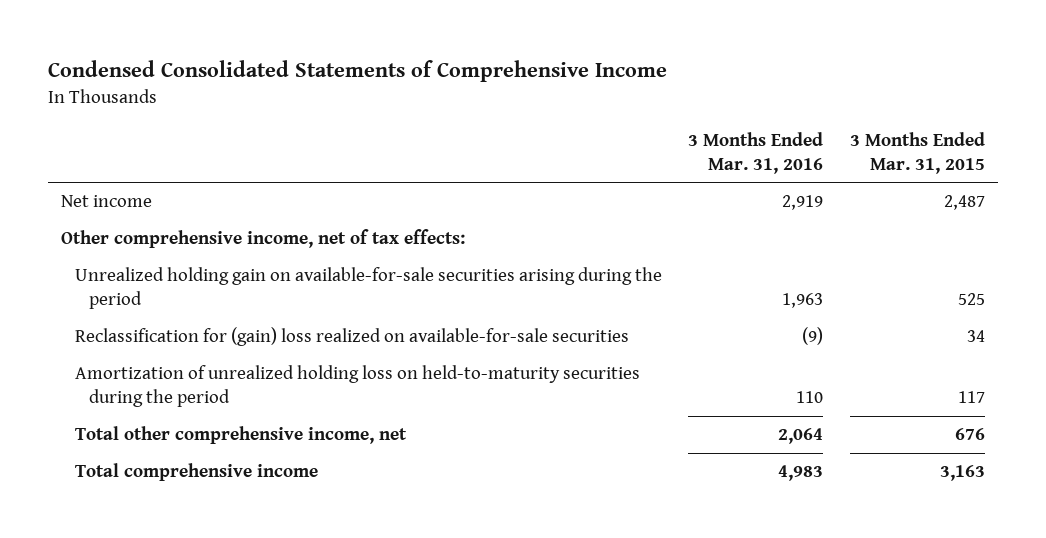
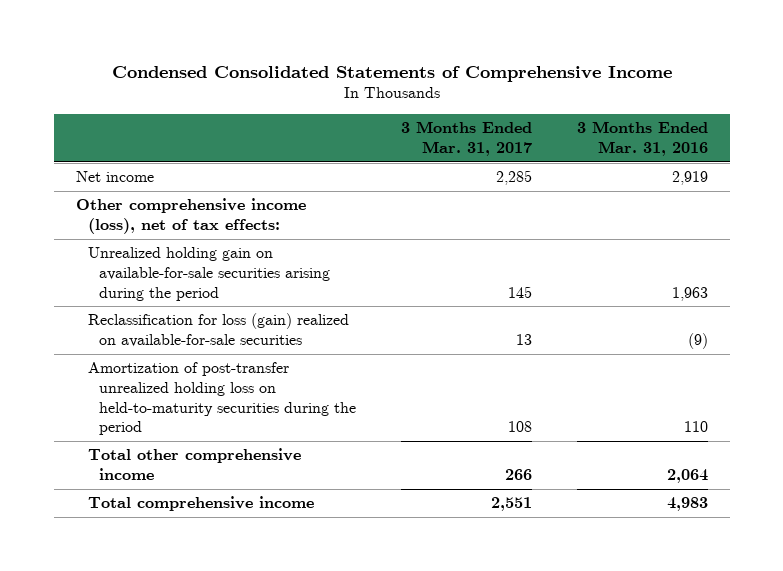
[849,132,985,174] 3 Months Ended Mar. 31, 2015 -> none
none -> [400,121,532,157] 3 Months Ended Mar. 31, 2017
[61,229,466,249] Other comprehensive income, net of tax effects: -> [75,198,306,235] Other comprehensive income (loss), net of tax effects:
[75,327,630,347] Reclassification for (gain) loss realized on available-for-sale securities -> [87,313,349,348] Reclassification for loss (gain) realized on available-for-sale securities
[75,365,641,408] Amortization of unrealized holding loss on held-to-maturity securities during the period -> [87,362,357,436] Amortization of post-transfer unrealized holding loss on held-to-maturity securities during the period
[75,426,408,445] Total other comprehensive income, net -> [87,448,301,481] Total other comprehensive income

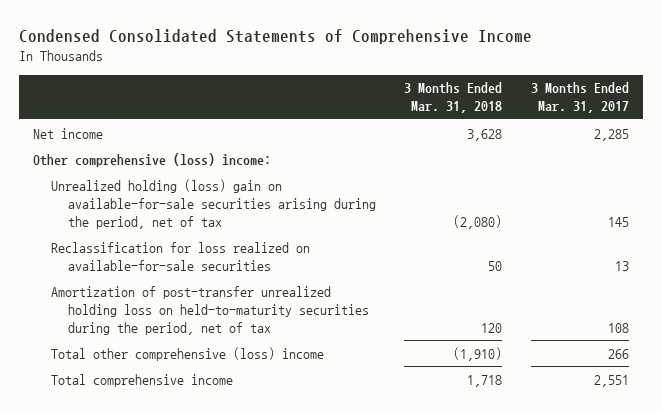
[576,121,708,157] 3 Months Ended Mar. 31, 2016 -> none
none -> [404,82,503,114] 3 Months Ended Mar. 31, 2018
[75,198,306,235] Other comprehensive income (loss), net of tax effects: -> [33,152,272,167] Other comprehensive (loss) income:
[87,247,331,301] Unrealized holding gain on available-for-sale securities arising during the period -> [50,178,377,229] Unrealized holding (loss) gain on available-for-sale securities arising during the period, net of tax
[87,313,349,348] Reclassification for loss (gain) realized on available-for-sale securities -> [50,241,310,271] Reclassification for loss realized on available-for-sale securities
[87,362,357,436] Amortization of post-transfer unrealized holding loss on held-to-maturity securities during the period -> [50,285,370,335] Amortization of post-transfer unrealized holding loss on held-to-maturity securities during the period, net of tax
[87,448,301,481] Total other comprehensive income -> [50,346,324,361] Total other comprehensive (loss) income

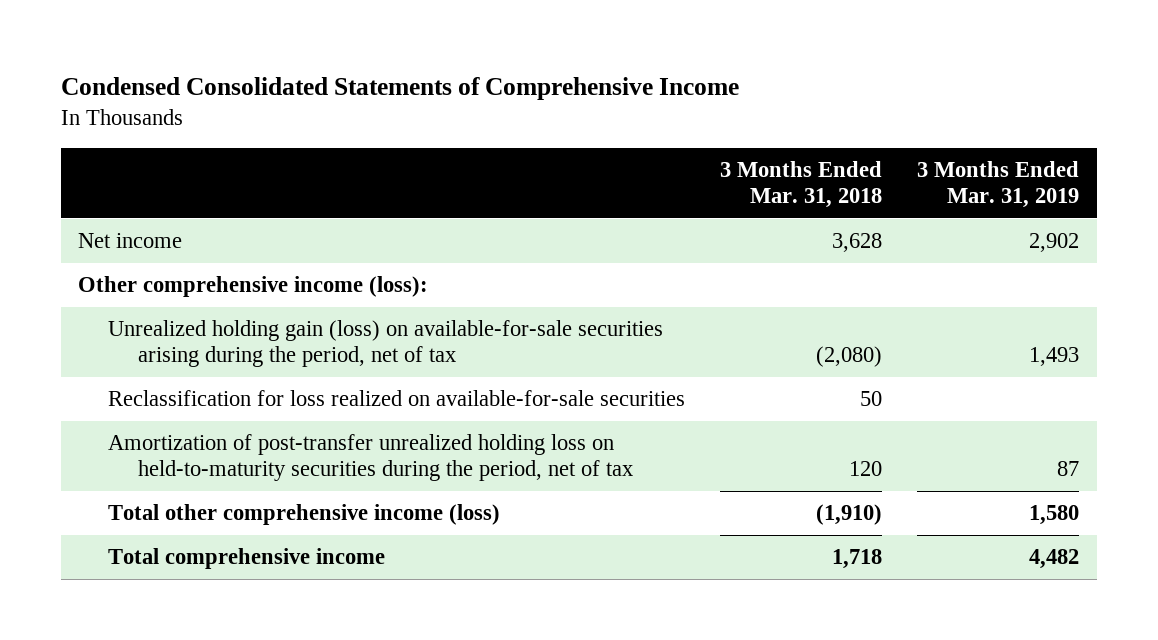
[530,82,629,114] 3 Months Ended Mar. 31, 2017 -> none
none -> [917,160,1080,208] 3 Months Ended Mar. 31, 2019
[33,152,272,167] Other comprehensive (loss) income: -> [78,276,429,298] Other comprehensive income (loss):
[50,178,377,229] Unrealized holding (loss) gain on available-for-sale securities arising during the period, net of tax -> [108,320,664,368] Unrealized holding gain (loss) on available-for-sale securities arising during the period, net of tax
[50,346,324,361] Total other comprehensive (loss) income -> [108,504,501,526] Total other comprehensive income (loss)

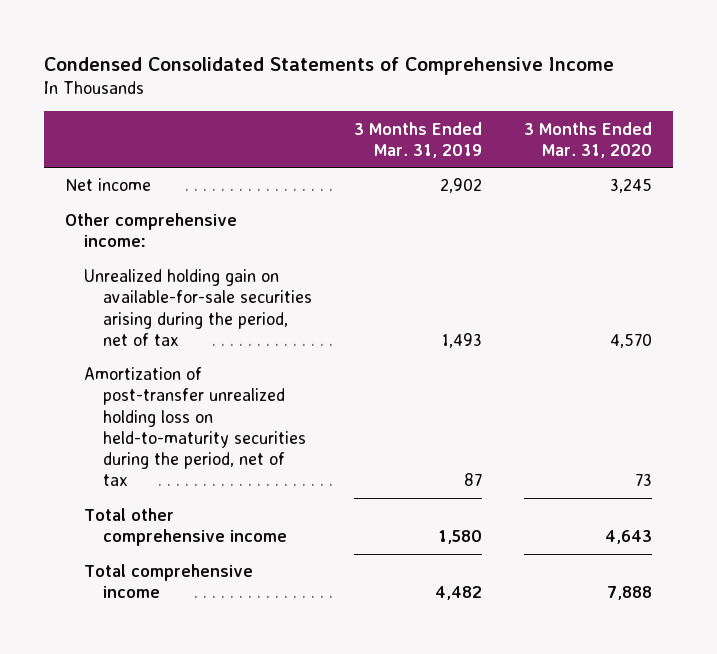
[720,160,883,208] 3 Months Ended Mar. 31, 2018 -> none
none -> [523,121,652,158] 3 Months Ended Mar. 31, 2020
[108,390,686,407] Reclassification for loss realized on available-for-sale securities -> none
[78,276,429,298] Other comprehensive income (loss): -> [64,213,237,248] Other comprehensive income:
[108,320,664,368] Unrealized holding gain (loss) on available-for-sale securities arising during the period, net of tax -> [83,269,312,346] Unrealized holding gain on available-for-sale securities arising during the period, net of tax
[108,504,501,526] Total other comprehensive income (loss) -> [83,508,287,547] Total other comprehensive income

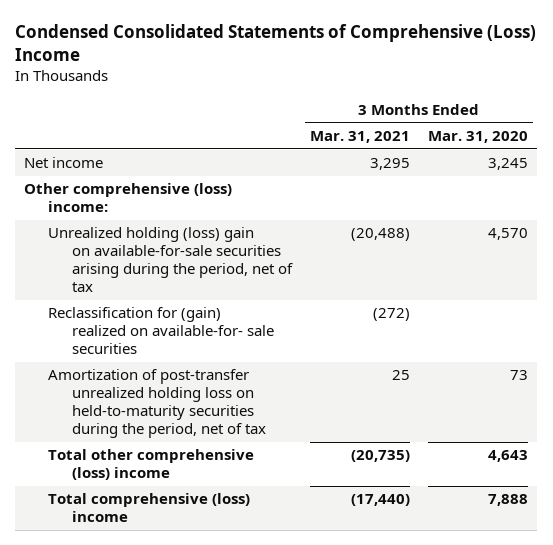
[43,56,614,75] Condensed Consolidated Statements of Comprehensive Income -> [15,24,537,62] Condensed Consolidated Statements of Comprehensive (Loss) Income
[353,121,482,158] 3 Months Ended Mar. 31, 2019 -> none
none -> [310,130,411,143] Mar. 31, 2021
[64,213,237,248] Other comprehensive income: -> [24,183,233,213] Other comprehensive (loss) income:
[83,269,312,346] Unrealized holding gain on available-for-sale securities arising during the period, net of tax -> [48,227,293,292] Unrealized holding (loss) gain on available-for-sale securities arising during the period, net of tax
none -> [48,307,274,355] Reclassification for (gain) realized on available-for- sale securities
[83,508,287,547] Total other comprehensive income -> [48,449,255,481] Total other comprehensive (loss) income
[83,564,253,599] Total comprehensive income -> [48,493,251,523] Total comprehensive (loss) income

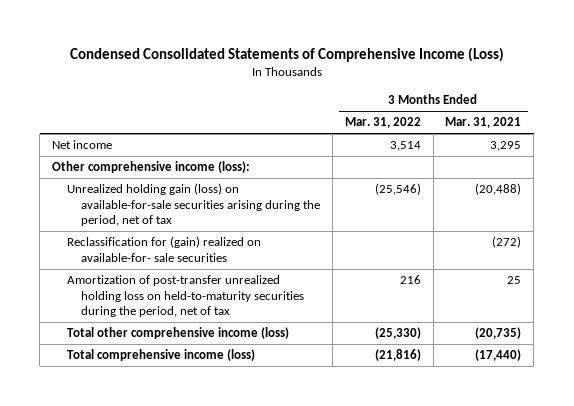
[15,24,537,62] Condensed Consolidated Statements of Comprehensive (Loss) Income -> [69,47,504,63] Condensed Consolidated Statements of Comprehensive Income (Loss)
[428,130,529,143] Mar. 31, 2020 -> none
none -> [344,117,421,129] Mar. 31, 2022
[24,183,233,213] Other comprehensive (loss) income: -> [52,161,251,174] Other comprehensive income (loss):
[48,227,293,292] Unrealized holding (loss) gain on available-for-sale securities arising during the period, net of tax -> [66,183,321,226] Unrealized holding gain (loss) on available-for-sale securities arising during the period, net of tax
[48,449,255,481] Total other comprehensive (loss) income -> [66,327,289,340] Total other comprehensive income (loss)
[48,493,251,523] Total comprehensive (loss) income -> [66,349,255,362] Total comprehensive income (loss)

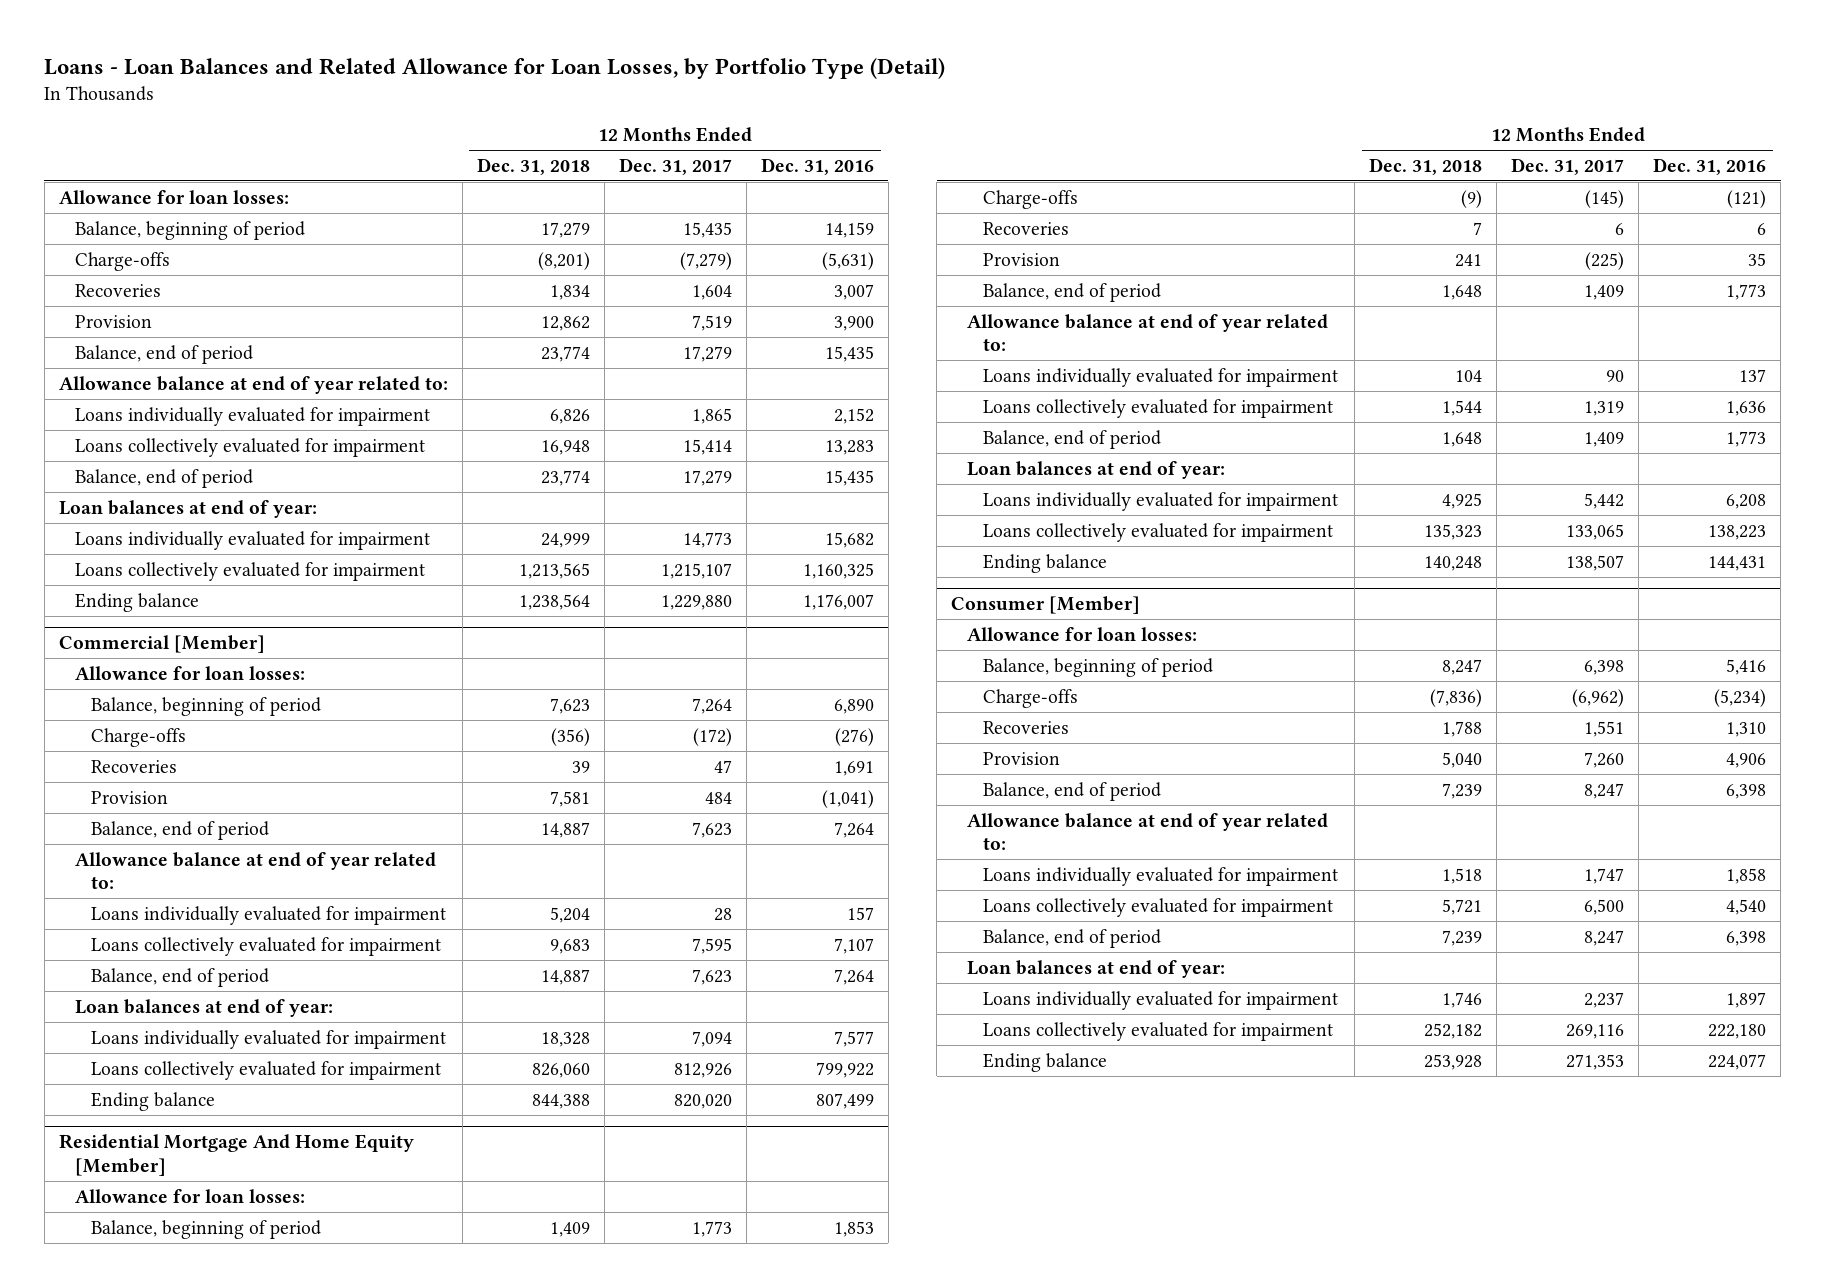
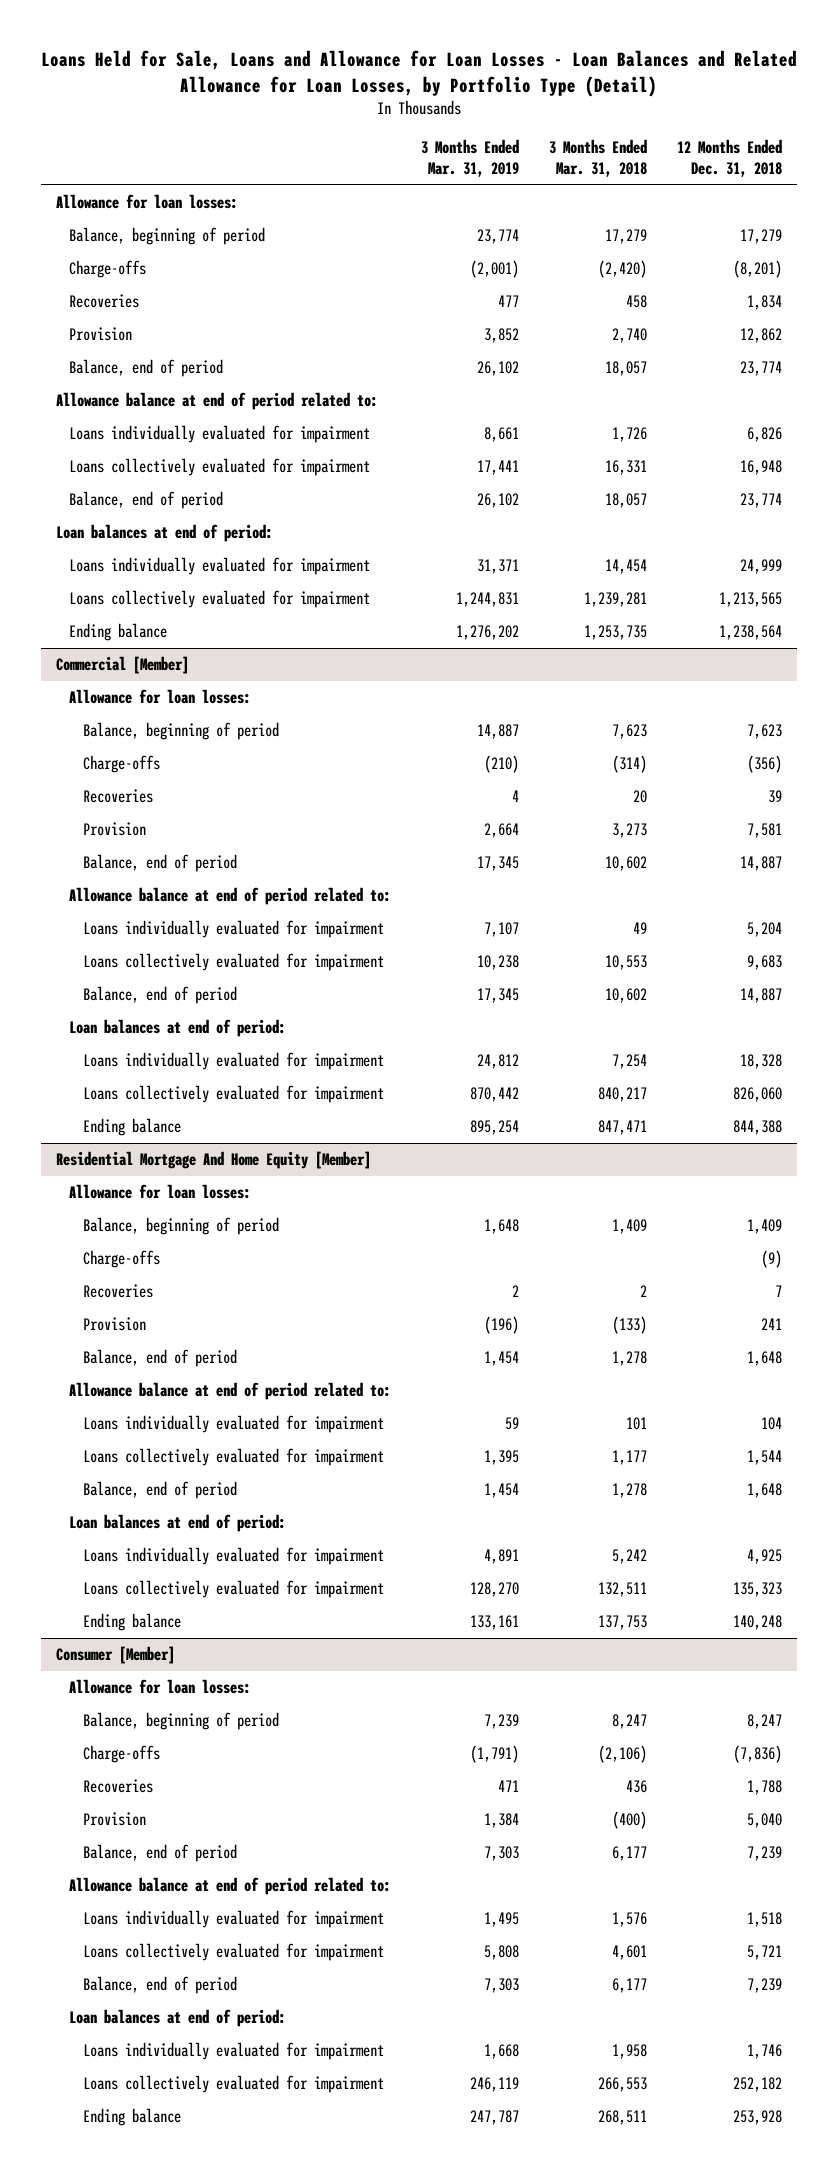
[44,58,946,80] Loans - Loan Balances and Related Allowance for Loan Losses, by Portfolio Type (Detail) -> [40,50,797,97] Loans Held for Sale, Loans and Allowance for Loan Losses - Loan Balances and Related Allowance for Loan Losses, by Portfolio Type (Detail)
[618,157,732,175] Dec. 31, 2017 -> none
[760,157,874,175] Dec. 31, 2016 -> none
none -> [421,139,520,178] 3 Months Ended Mar. 31, 2019
none -> [549,139,648,178] 3 Months Ended Mar. 31, 2018
[58,375,448,394] Allowance balance at end of year related to: -> [55,392,378,411] Allowance balance at end of period related to:
[58,499,317,518] Loan balances at end of year: -> [55,524,273,543] Loan balances at end of period:
[74,851,436,889] Allowance balance at end of year related to: -> [69,887,392,906] Allowance balance at end of period related to:
[74,998,333,1017] Loan balances at end of year: -> [69,1019,287,1038] Loan balances at end of period:
[967,313,1329,351] Allowance balance at end of year related to: -> [69,1382,392,1401] Allowance balance at end of period related to:
[967,460,1226,479] Loan balances at end of year: -> [69,1514,287,1533] Loan balances at end of period:
[967,812,1329,850] Allowance balance at end of year related to: -> [69,1877,392,1896] Allowance balance at end of period related to:
[967,959,1226,978] Loan balances at end of year: -> [69,2009,287,2028] Loan balances at end of period:

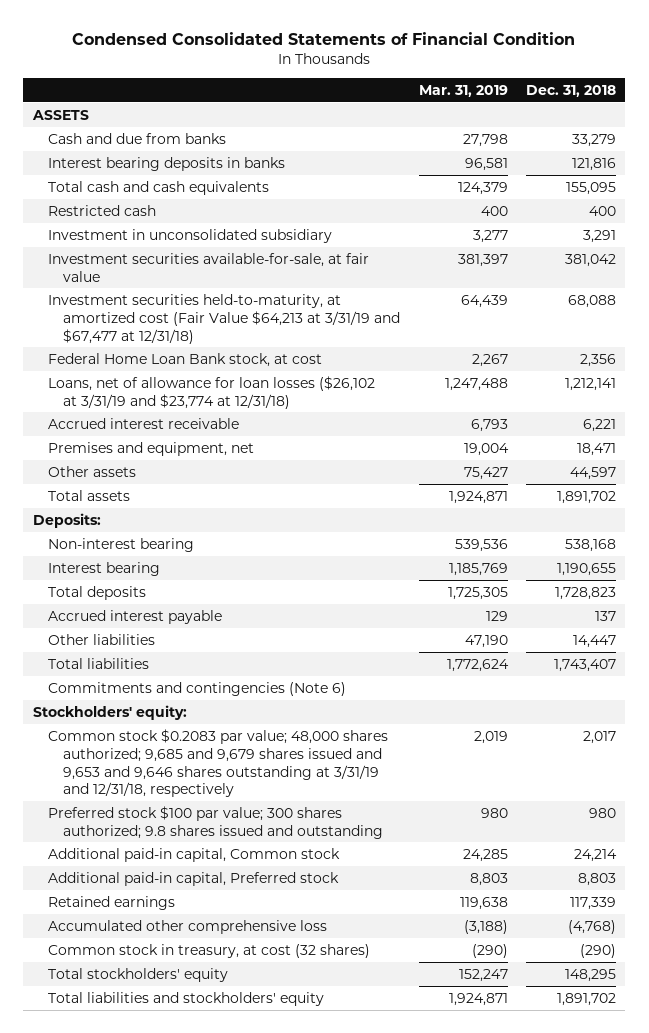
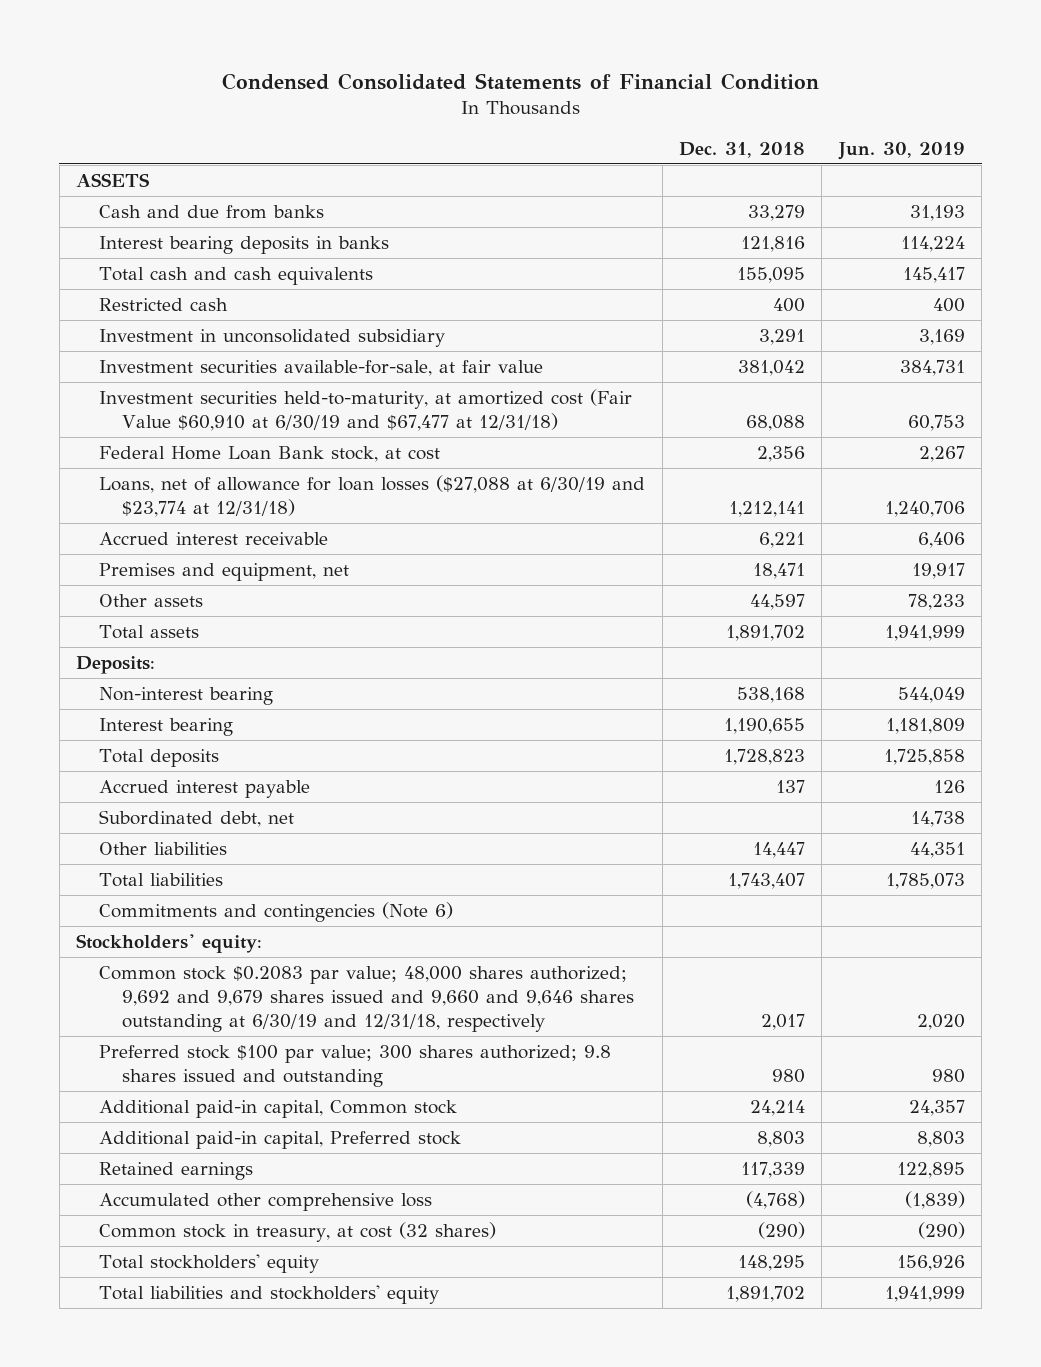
[418,85,508,98] Mar. 31, 2019 -> none
none -> [837,141,965,160] Jun. 30, 2019
[47,293,401,344] Investment securities held-to-maturity, at amortized cost (Fair Value $64,213 at 3/31/19 and $67,477 at 12/31/18) -> [99,388,633,431] Investment securities held-to-maturity, at amortized cost (Fair Value $60,910 at 6/30/19 and $67,477 at 12/31/18)
[47,375,375,409] Loans, net of allowance for loan losses ($26,102 at 3/31/19 and $23,774 at 12/31/18) -> [99,474,646,517] Loans, net of allowance for loan losses ($27,088 at 6/30/19 and $23,774 at 12/31/18)
none -> [99,809,295,827] Subordinated debt, net
[47,728,388,798] Common stock $0.2083 par value; 48,000 shares authorized; 9,685 and 9,679 shares issued and 9,653 and 9,646 shares outstanding at 3/31/19 and 12/31/18, respectively -> [99,965,635,1032] Common stock $0.2083 par value; 48,000 shares authorized; 9,692 and 9,679 shares issued and 9,660 and 9,646 shares outstanding at 6/30/19 and 12/31/18, respectively

